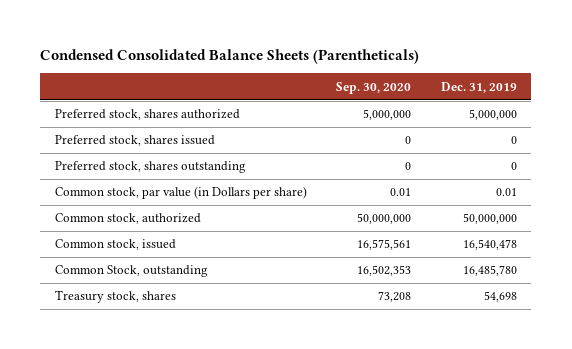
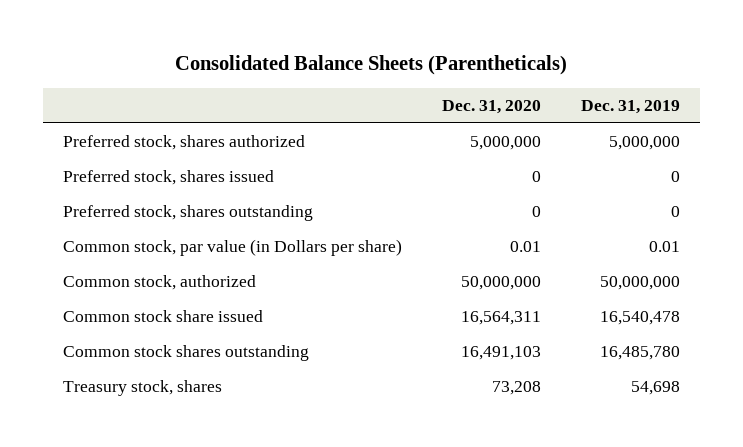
[40,49,420,65] Condensed Consolidated Balance Sheets (Parentheticals) -> [175,55,568,76] Consolidated Balance Sheets (Parentheticals)
[336,81,412,94] Sep. 30, 2020 -> none
none -> [441,100,541,115] Dec. 31, 2020
[54,239,176,251] Common stock, issued -> [62,310,263,323] Common stock share issued
[54,265,208,278] Common Stock, outstanding -> [62,345,309,362] Common stock shares outstanding

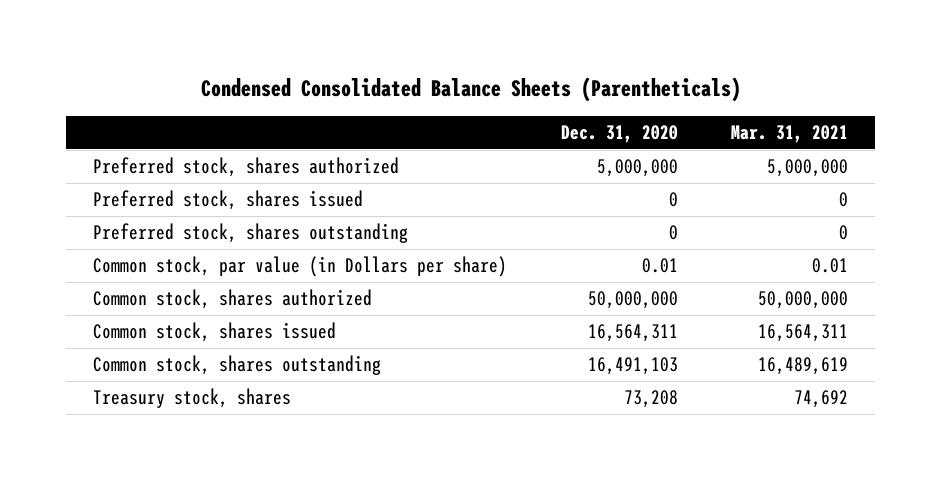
[175,55,568,76] Consolidated Balance Sheets (Parentheticals) -> [200,77,741,103] Condensed Consolidated Balance Sheets (Parentheticals)
[581,100,681,115] Dec. 31, 2019 -> none
none -> [731,125,849,144] Mar. 31, 2021
[62,275,256,291] Common stock, authorized -> [93,289,373,310] Common stock, shares authorized
[62,310,263,323] Common stock share issued -> [93,322,337,343] Common stock, shares issued
[62,345,309,362] Common stock shares outstanding -> [93,355,382,376] Common stock, shares outstanding

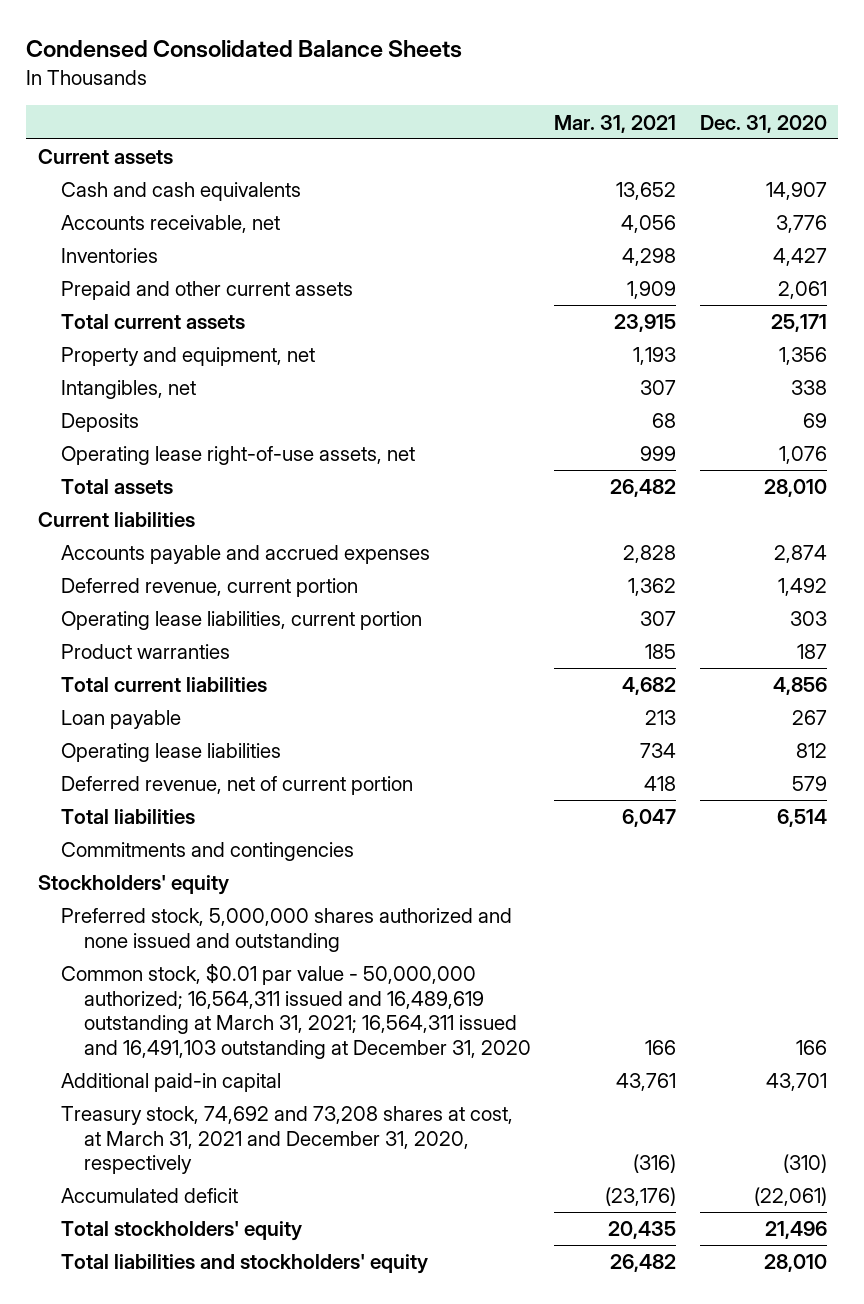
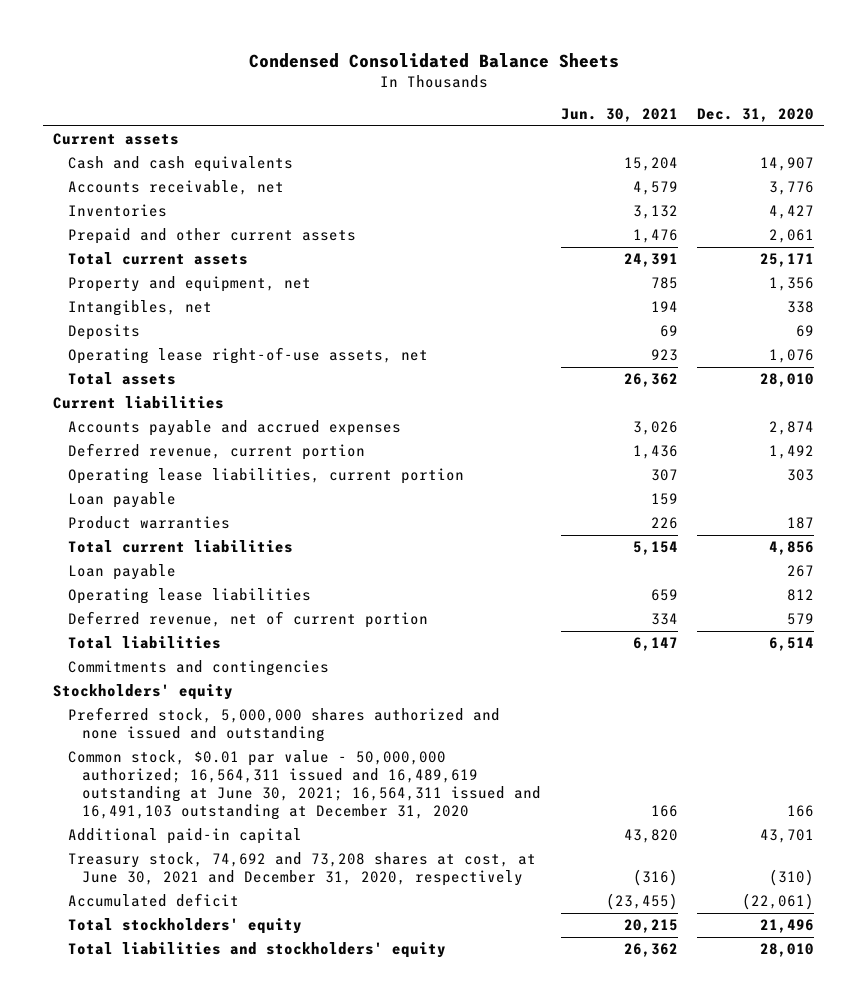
[554,114,677,133] Mar. 31, 2021 -> none
none -> [560,108,678,123] Jun. 30, 2021
none -> [67,492,176,509] Loan payable
[60,963,531,1059] Common stock, $0.01 par value - 50,000,000 authorized; 16,564,311 issued and 16,489,619 outstanding at March 31, 2021; 16,564,311 issued and 16,491,103 outstanding at December 31, 2020 -> [67,750,542,821] Common stock, $0.01 par value - 50,000,000 authorized; 16,564,311 issued and 16,489,619 outstanding at June 30, 2021; 16,564,311 issued and 16,491,103 outstanding at December 31, 2020
[60,1106,513,1175] Treasury stock, 74,692 and 73,208 shares at cost, at March 31, 2021 and December 31, 2020, respectively -> [67,852,536,887] Treasury stock, 74,692 and 73,208 shares at cost, at June 30, 2021 and December 31, 2020, respectively

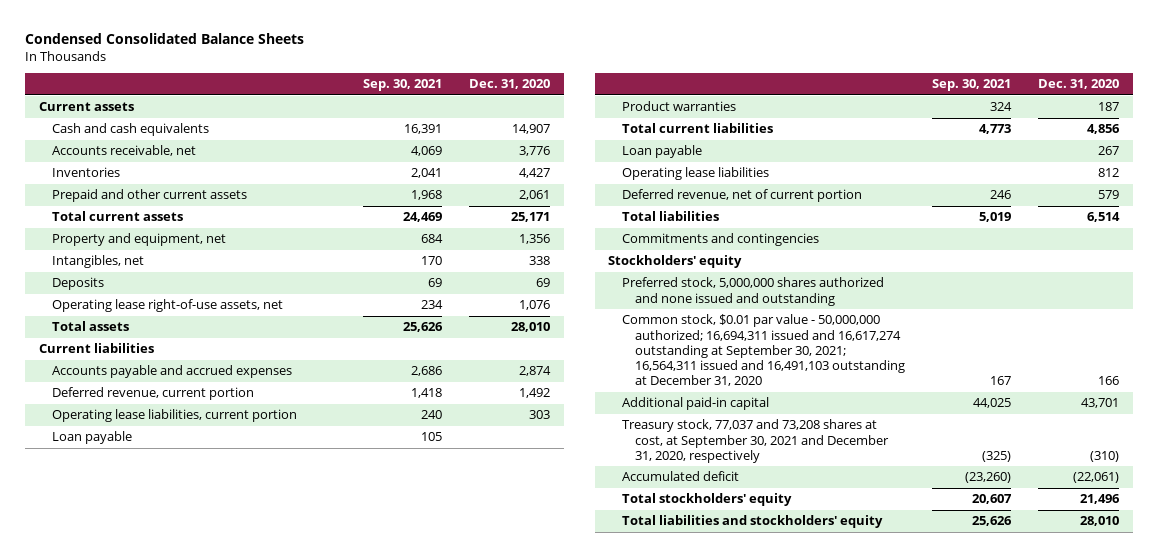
[560,108,678,123] Jun. 30, 2021 -> none
none -> [363,79,443,92] Sep. 30, 2021
[67,750,542,821] Common stock, $0.01 par value - 50,000,000 authorized; 16,564,311 issued and 16,489,619 outstanding at June 30, 2021; 16,564,311 issued and 16,491,103 outstanding at December 31, 2020 -> [621,314,906,387] Common stock, $0.01 par value - 50,000,000 authorized; 16,694,311 issued and 16,617,274 outstanding at September 30, 2021; 16,564,311 issued and 16,491,103 outstanding at December 31, 2020
[67,852,536,887] Treasury stock, 74,692 and 73,208 shares at cost, at June 30, 2021 and December 31, 2020, respectively -> [621,419,890,463] Treasury stock, 77,037 and 73,208 shares at cost, at September 30, 2021 and December 31, 2020, respectively

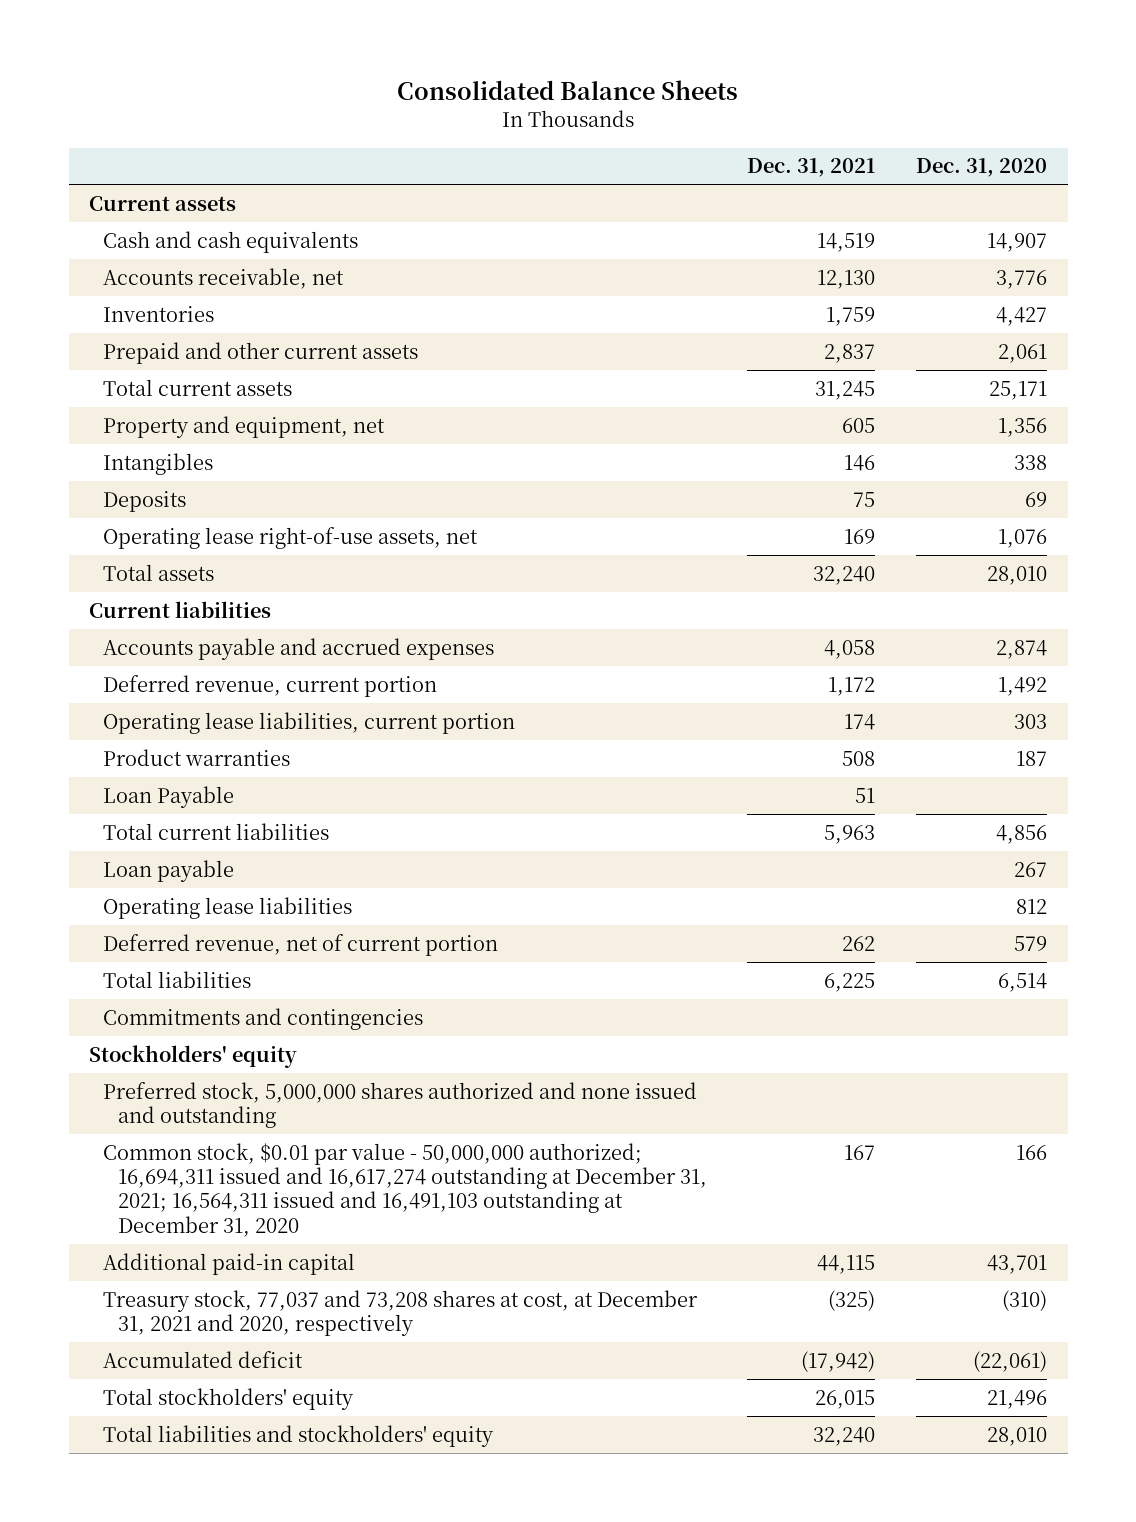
[25,33,305,45] Condensed Consolidated Balance Sheets -> [397,80,739,101] Consolidated Balance Sheets
[363,79,443,92] Sep. 30, 2021 -> none
none -> [747,158,876,178] Dec. 31, 2021
[52,255,145,269] Intangibles, net -> [103,452,214,475] Intangibles
[52,431,133,445] Loan payable -> none
none -> [103,785,235,808] Loan Payable
[621,314,906,387] Common stock, $0.01 par value - 50,000,000 authorized; 16,694,311 issued and 16,617,274 outstanding at September 30, 2021; 16,564,311 issued and 16,491,103 outstanding at December 31, 2020 -> [103,1142,707,1237] Common stock, $0.01 par value - 50,000,000 authorized; 16,694,311 issued and 16,617,274 outstanding at December 31, 2021; 16,564,311 issued and 16,491,103 outstanding at December 31, 2020
[621,419,890,463] Treasury stock, 77,037 and 73,208 shares at cost, at September 30, 2021 and December 31, 2020, respectively -> [103,1289,699,1337] Treasury stock, 77,037 and 73,208 shares at cost, at December 31, 2021 and 2020, respectively

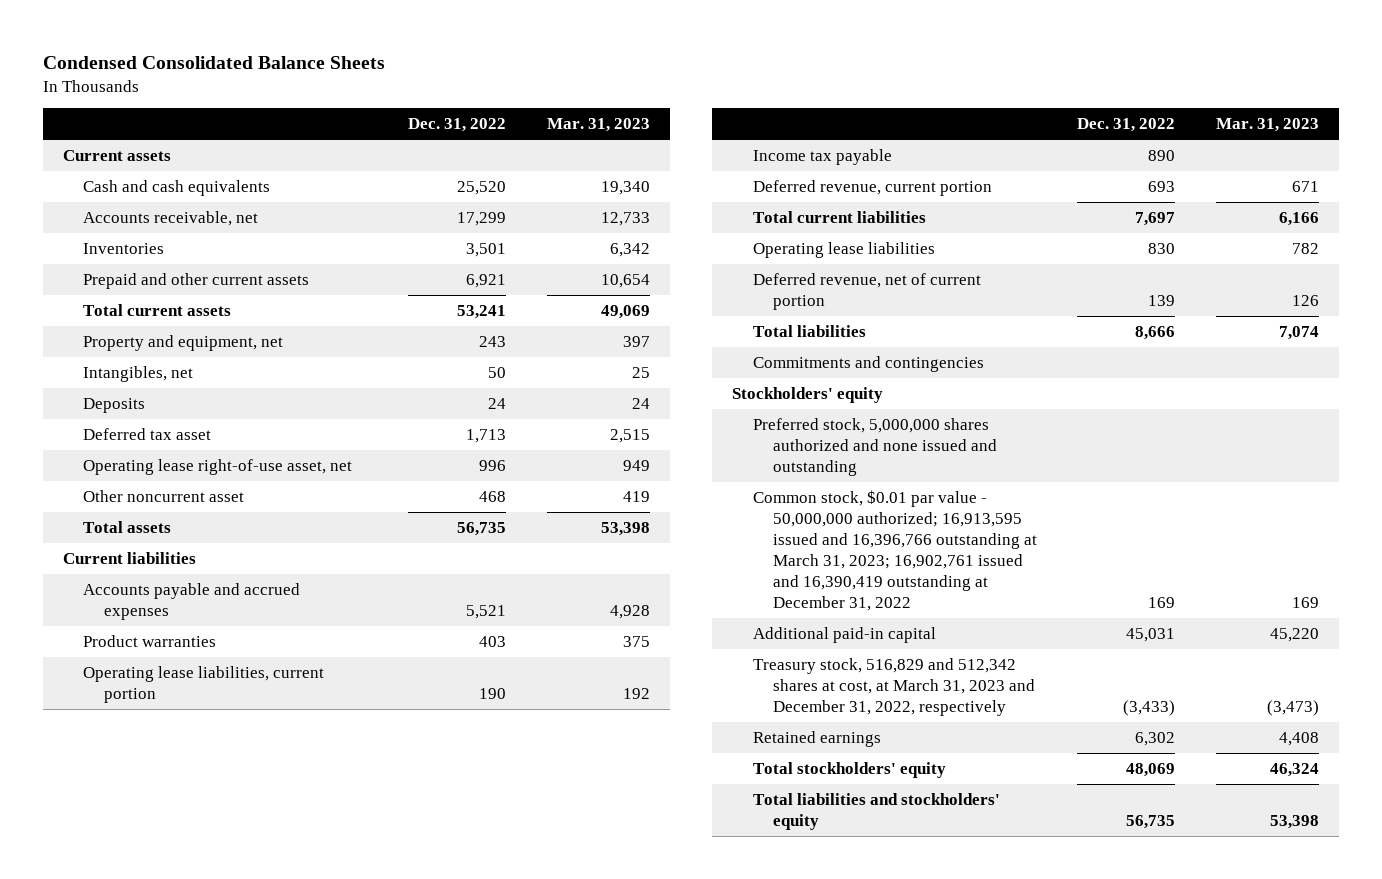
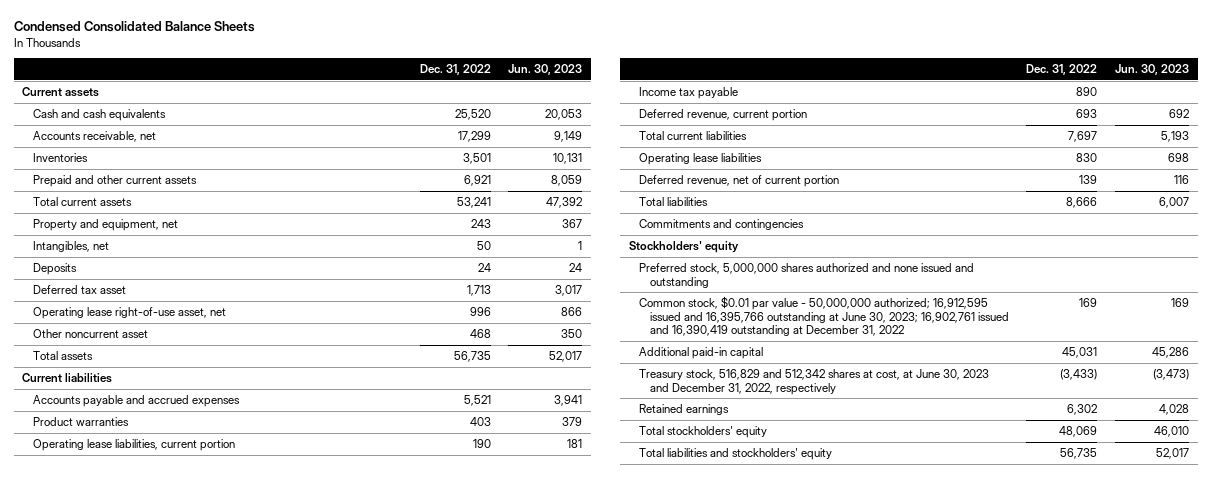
[546,118,650,133] Mar. 31, 2023 -> none
none -> [508,64,583,76] Jun. 30, 2023
[752,489,1037,611] Common stock, $0.01 par value - 50,000,000 authorized; 16,913,595 issued and 16,396,766 outstanding at March 31, 2023; 16,902,761 issued and 16,390,419 outstanding at December 31, 2022 -> [639,295,1009,337] Common stock, $0.01 par value - 50,000,000 authorized; 16,912,595 issued and 16,395,766 outstanding at June 30, 2023; 16,902,761 issued and 16,390,419 outstanding at December 31, 2022
[752,657,1035,716] Treasury stock, 516,829 and 512,342 shares at cost, at March 31, 2023 and December 31, 2022, respectively -> [639,368,990,395] Treasury stock, 516,829 and 512,342 shares at cost, at June 30, 2023 and December 31, 2022, respectively

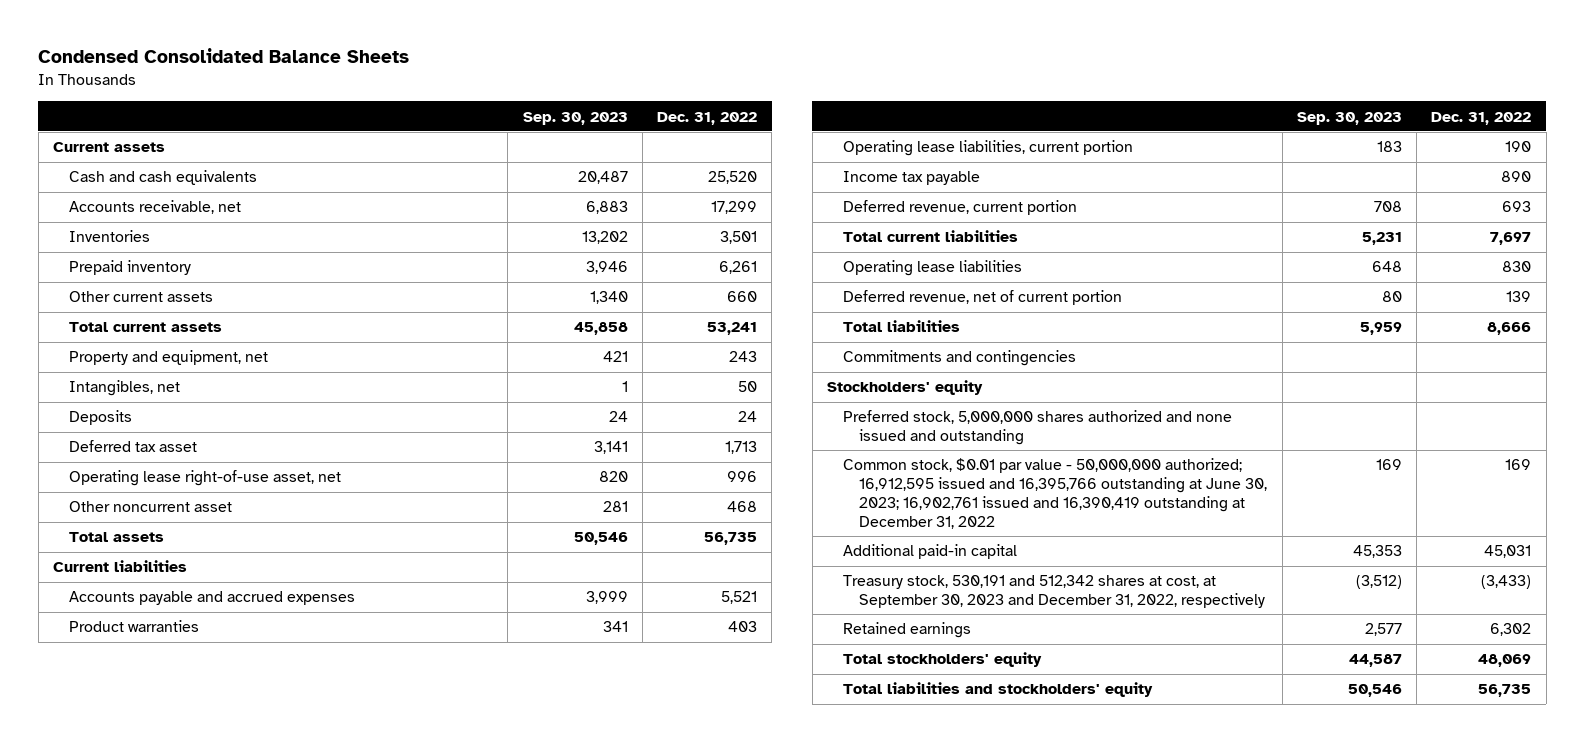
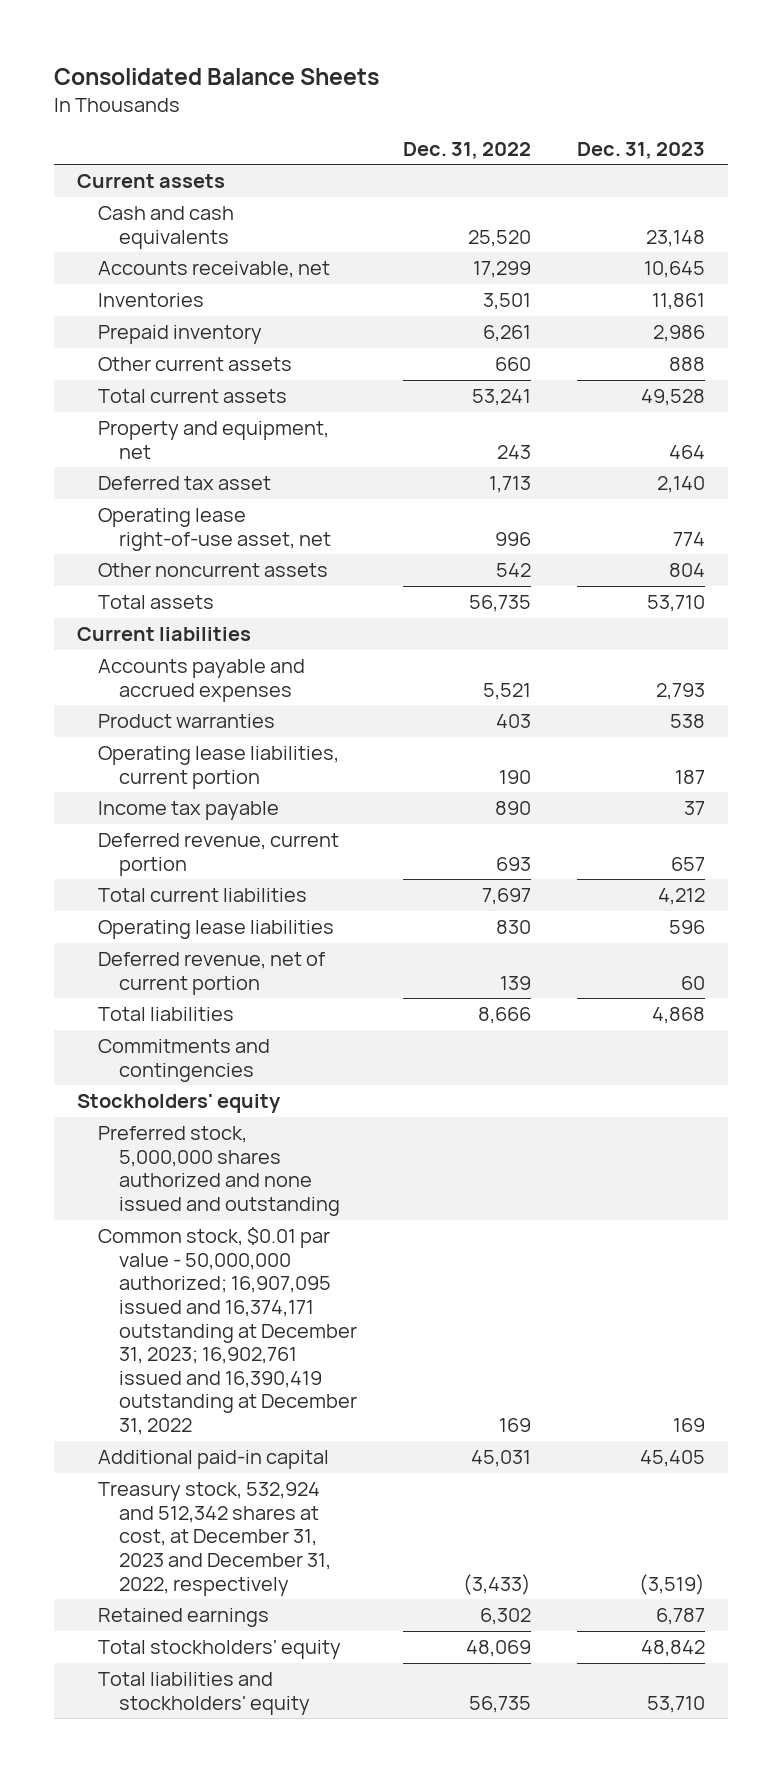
[38,48,410,64] Condensed Consolidated Balance Sheets -> [54,68,380,86] Consolidated Balance Sheets
[522,111,628,125] Sep. 30, 2023 -> none
none -> [577,141,706,159] Dec. 31, 2023
[69,380,181,397] Intangibles, net -> none
[69,410,133,426] Deposits -> none
[69,501,233,513] Other noncurrent asset -> [97,563,328,578] Other noncurrent assets
[727,501,758,513] 468 -> [495,563,531,578] 542
[843,458,1268,530] Common stock, $0.01 par value - 50,000,000 authorized; 16,912,595 issued and 16,395,766 outstanding at June 30, 2023; 16,902,761 issued and 16,390,419 outstanding at December 31, 2022 -> [97,1227,357,1436] Common stock, $0.01 par value - 50,000,000 authorized; 16,907,095 issued and 16,374,171 outstanding at December 31, 2023; 16,902,761 issued and 16,390,419 outstanding at December 31, 2022
[843,575,1266,609] Treasury stock, 530,191 and 512,342 shares at cost, at September 30, 2023 and December 31, 2022, respectively -> [97,1482,331,1596] Treasury stock, 532,924 and 512,342 shares at cost, at December 31, 2023 and December 31, 2022, respectively

